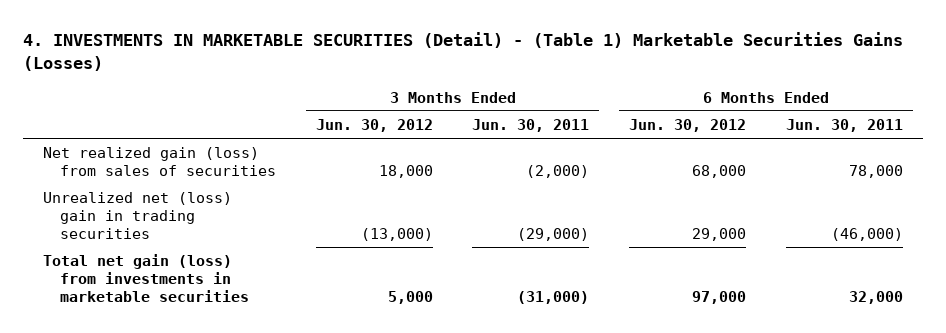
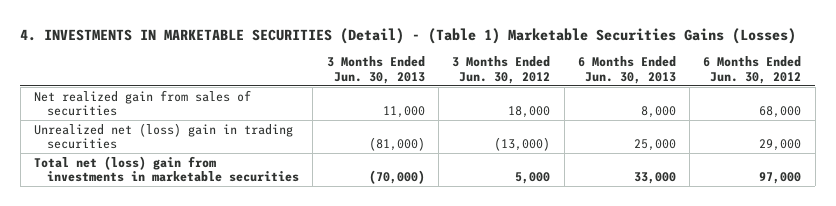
[472,118,590,132] Jun. 30, 2011 -> none
[785,118,903,132] Jun. 30, 2011 -> none
none -> [326,56,425,84] 3 Months Ended Jun. 30, 2013
none -> [577,56,676,84] 6 Months Ended Jun. 30, 2013
[42,147,276,176] Net realized gain (loss) from sales of securities -> [34,89,252,117] Net realized gain from sales of securities
[42,254,249,302] Total net gain (loss) from investments in marketable securities -> [34,155,300,183] Total net (loss) gain from investments in marketable securities

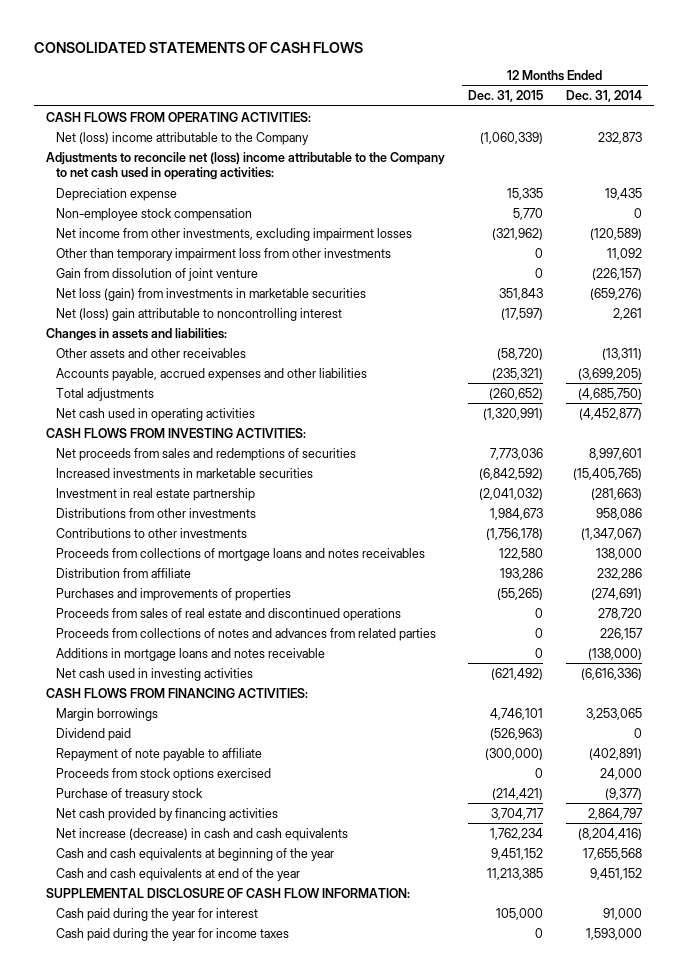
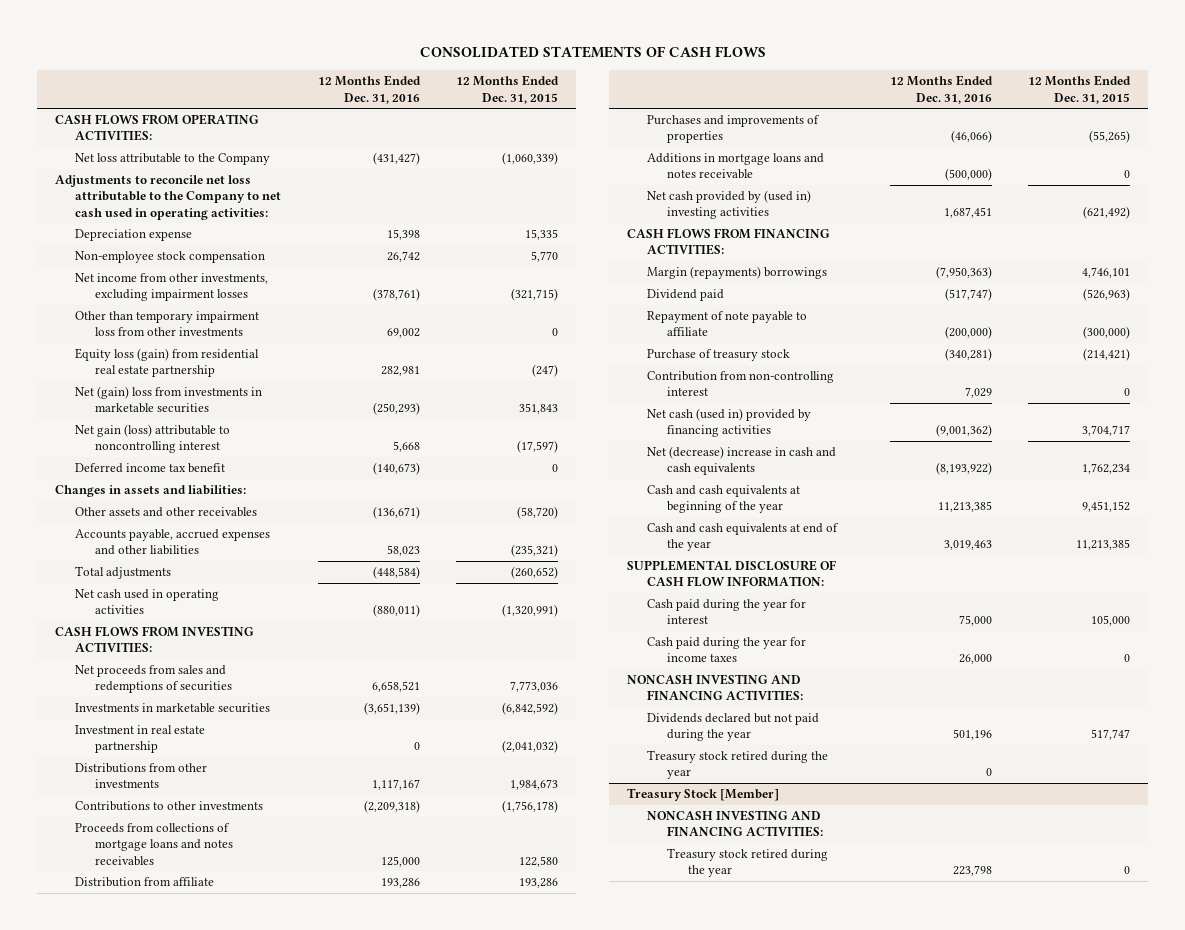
[566,90,643,103] Dec. 31, 2014 -> none
none -> [317,75,421,104] 12 Months Ended Dec. 31, 2016
[55,131,309,145] Net (loss) income attributable to the Company -> [75,153,271,166] Net loss attributable to the Company
[45,151,445,181] Adjustments to reconcile net (loss) income attributable to the Company to net cash used in operating activities: -> [55,175,282,220] Adjustments to reconcile net loss attributable to the Company to net cash used in operating activities:
[492,227,544,240] (321,962) -> [511,288,559,302] (321,715)
[55,267,258,281] Gain from dissolution of joint venture -> none
none -> [75,348,260,378] Equity loss (gain) from residential real estate partnership
[55,287,366,301] Net loss (gain) from investments in marketable securities -> [75,386,263,414] Net (gain) loss from investments in marketable securities
[55,307,342,321] Net (loss) gain attributable to noncontrolling interest -> [75,424,231,454] Net gain (loss) attributable to noncontrolling interest
none -> [75,463,226,474] Deferred income tax benefit
[55,467,313,478] Increased investments in marketable securities -> [75,703,271,714] Investments in marketable securities
[55,607,401,621] Proceeds from sales of real estate and discontinued operations -> none
[55,627,436,641] Proceeds from collections of notes and advances from related parties -> none
[55,667,253,681] Net cash used in investing activities -> [647,190,812,220] Net cash provided by (used in) investing activities
[55,707,158,721] Margin borrowings -> [647,266,828,280] Margin (repayments) borrowings
[55,767,271,781] Proceeds from stock options exercised -> none
none -> [647,371,835,397] Contribution from non-controlling interest
[55,807,278,821] Net cash provided by financing activities -> [647,408,812,438] Net cash (used in) provided by financing activities
[55,827,348,841] Net increase (decrease) in cash and cash equivalents -> [647,446,837,476] Net (decrease) increase in cash and cash equivalents
none -> [627,674,804,702] NONCASH INVESTING AND FINANCING ACTIVITIES:
none -> [647,713,820,742] Dividends declared but not paid during the year
none -> [647,750,829,780] Treasury stock retired during the year
none -> [627,788,780,802] Treasury Stock [Member]
none -> [647,810,824,838] NONCASH INVESTING AND FINANCING ACTIVITIES:
none -> [667,848,829,878] Treasury stock retired during the year

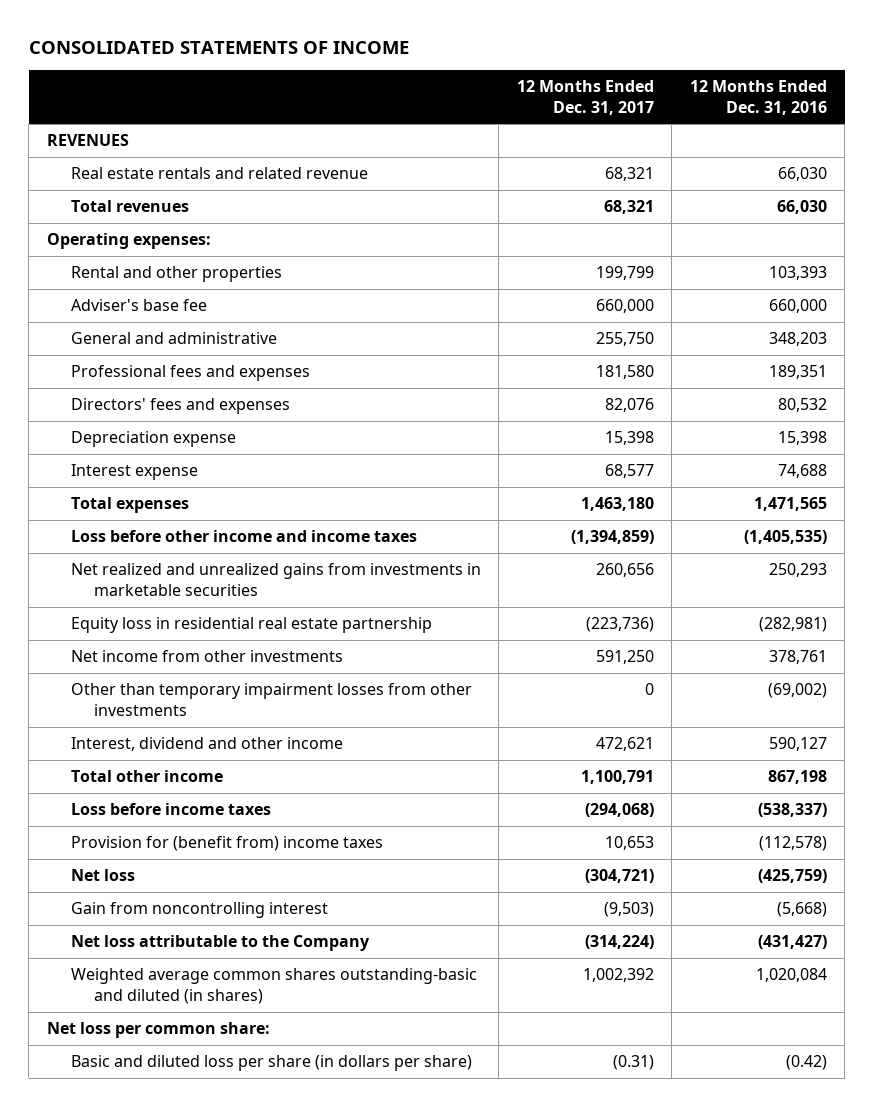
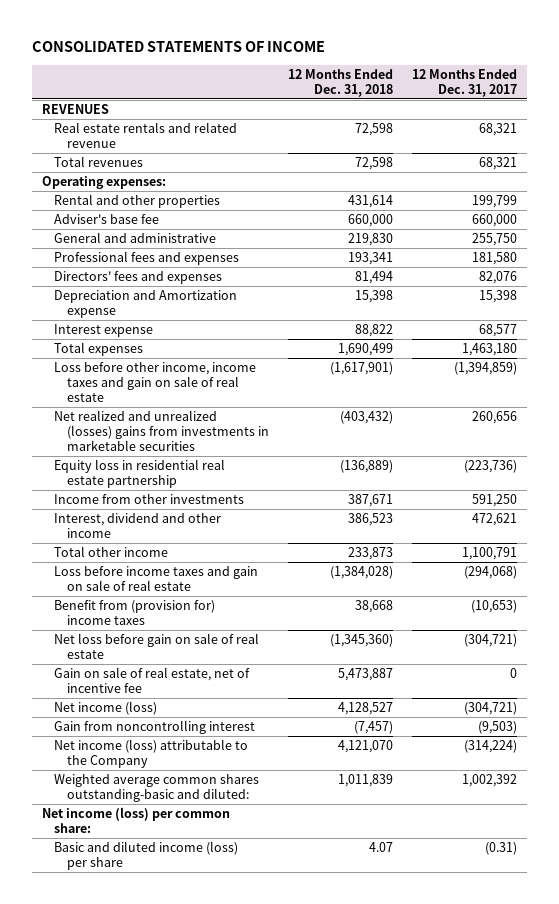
[689,80,827,115] 12 Months Ended Dec. 31, 2016 -> none
none -> [288,68,394,97] 12 Months Ended Dec. 31, 2018
[70,431,236,448] Depreciation expense -> [54,290,238,319] Depreciation and Amortization expense
[70,530,417,543] Loss before other income and income taxes -> [54,362,257,402] Loss before other income, income taxes and gain on sale of real estate
[70,563,481,596] Net realized and unrealized gains from investments in marketable securities -> [54,410,269,451] Net realized and unrealized (losses) gains from investments in marketable securities
[70,683,472,716] Other than temporary impairment losses from other investments -> none
[70,650,343,663] Net income from other investments -> [54,494,245,505] Income from other investments
[70,803,271,816] Loss before income taxes -> [54,566,259,592] Loss before income taxes and gain on sale of real estate
[70,836,383,852] Provision for (benefit from) income taxes -> [54,600,216,626] Benefit from (provision for) income taxes
[604,836,654,851] 10,653 -> [471,600,518,614] (10,653)
none -> [54,633,260,660] Net loss before gain on sale of real estate
none -> [54,667,251,694] Gain on sale of real estate, net of incentive fee
[70,869,135,882] Net loss -> [54,701,158,716] Net income (loss)
[70,935,370,952] Net loss attributable to the Company -> [54,739,249,769] Net income (loss) attributable to the Company
[70,968,477,1004] Weighted average common shares outstanding-basic and diluted (in shares) -> [54,774,260,803] Weighted average common shares outstanding-basic and diluted:
[46,1022,270,1039] Net loss per common share: -> [42,807,231,834] Net income (loss) per common share:
[70,1055,472,1072] Basic and diluted loss per share (in dollars per share) -> [54,841,239,871] Basic and diluted income (loss) per share

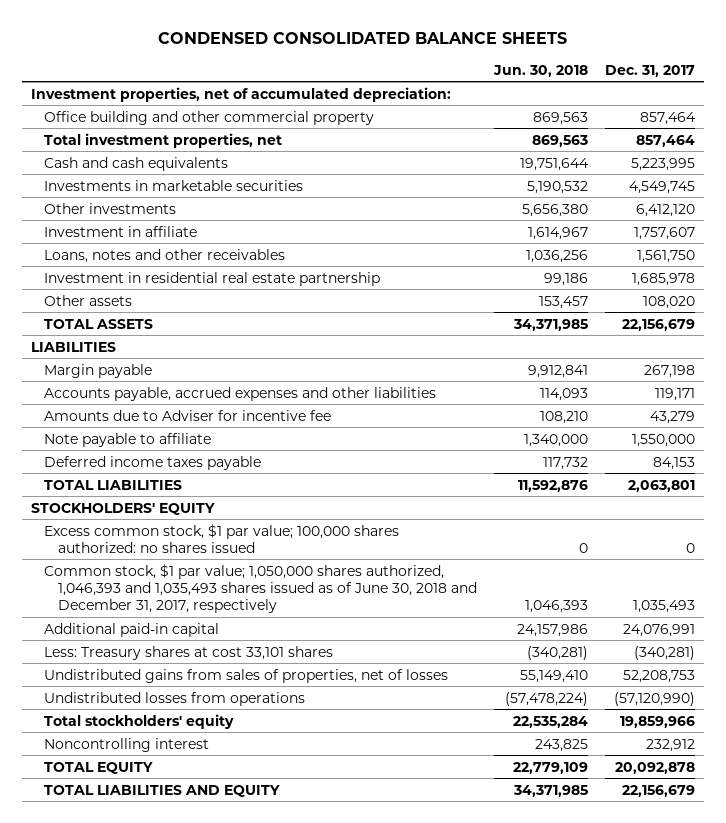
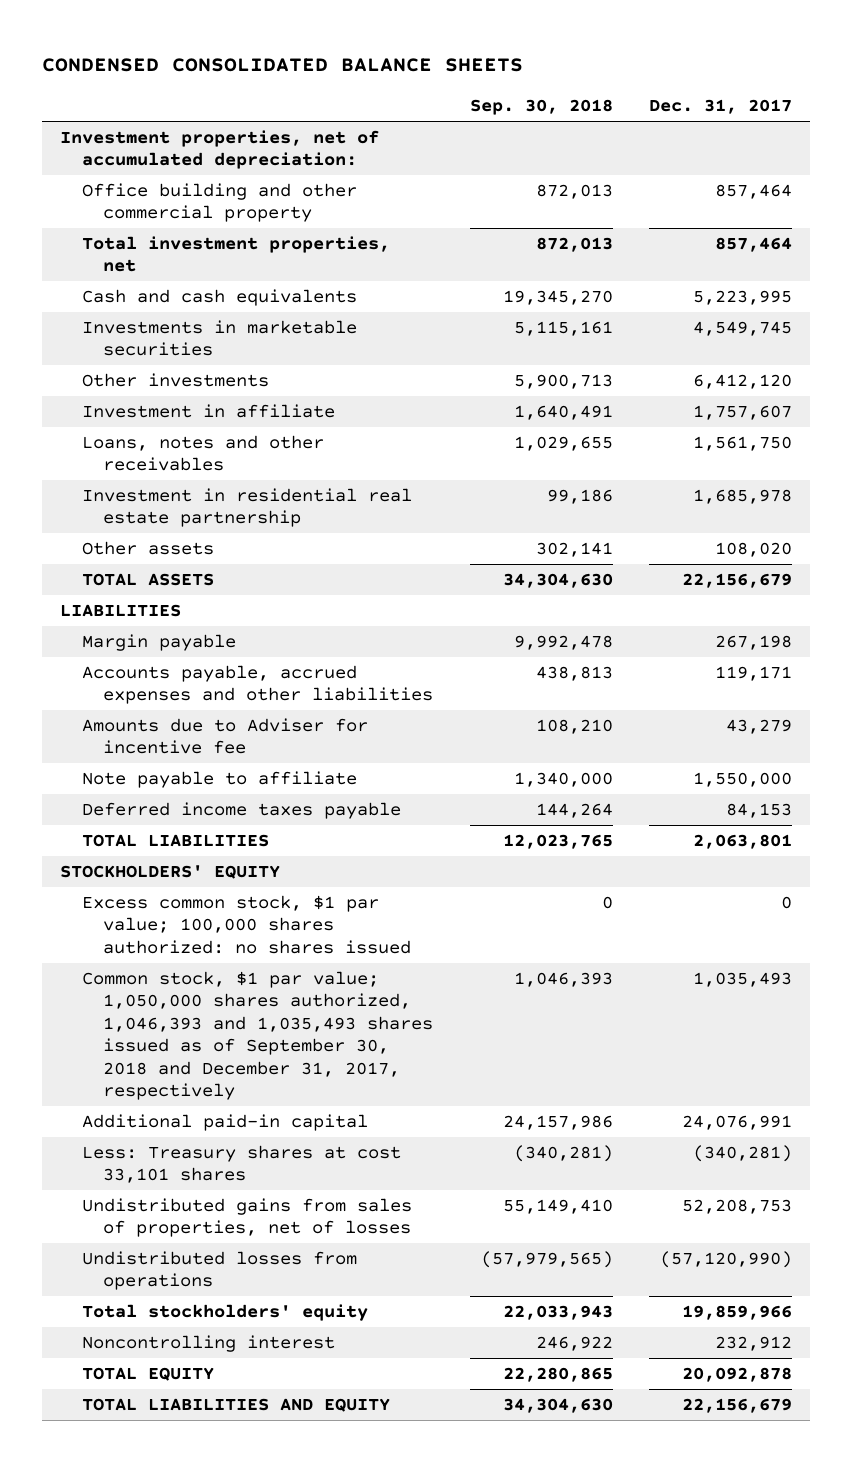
[493,64,589,77] Jun. 30, 2018 -> none
none -> [469,99,613,116] Sep. 30, 2018
[44,563,478,613] Common stock, $1 par value; 1,050,000 shares authorized, 1,046,393 and 1,035,493 shares issued as of June 30, 2018 and December 31, 2017, respectively -> [81,970,434,1101] Common stock, $1 par value; 1,050,000 shares authorized, 1,046,393 and 1,035,493 shares issued as of September 30, 2018 and December 31, 2017, respectively

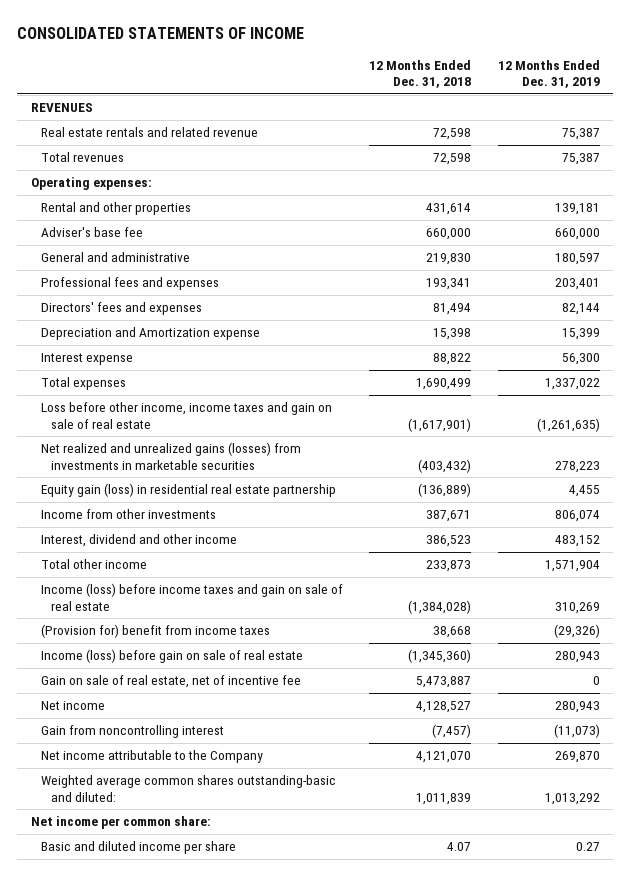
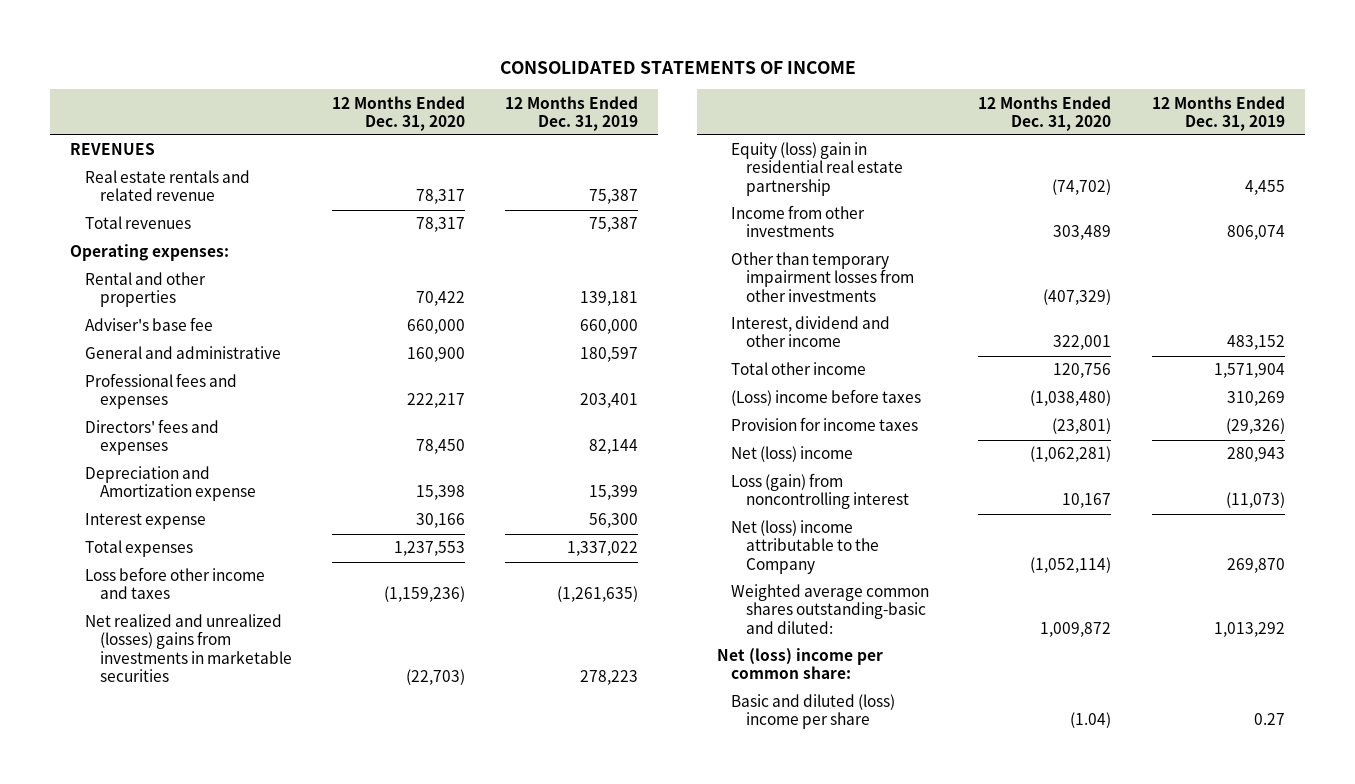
[369,59,472,89] 12 Months Ended Dec. 31, 2018 -> none
none -> [331,95,465,131] 12 Months Ended Dec. 31, 2020
[40,402,332,429] Loss before other income, income taxes and gain on sale of real estate -> [84,567,265,600] Loss before other income and taxes
[40,442,301,470] Net realized and unrealized gains (losses) from investments in marketable securities -> [84,614,292,682] Net realized and unrealized (losses) gains from investments in marketable securities
[40,483,336,498] Equity gain (loss) in residential real estate partnership -> [731,142,904,196] Equity (loss) gain in residential real estate partnership
none -> [731,252,915,302] Other than temporary impairment losses from other investments
[40,649,303,664] Income (loss) before gain on sale of real estate -> none
[40,675,301,689] Gain on sale of real estate, net of incentive fee -> none
[40,583,343,611] Income (loss) before income taxes and gain on sale of real estate -> [731,389,922,407] (Loss) income before taxes
[40,624,270,639] (Provision for) benefit from income taxes -> [731,417,919,432] Provision for income taxes
[40,701,105,711] Net income -> [731,446,854,463] Net (loss) income
[40,725,224,739] Gain from noncontrolling interest -> [731,473,910,510] Loss (gain) from noncontrolling interest
[40,750,263,764] Net income attributable to the Company -> [731,520,880,574] Net (loss) income attributable to the Company
[30,816,211,830] Net income per common share: -> [716,648,883,680] Net (loss) income per common share:
[40,841,236,855] Basic and diluted income per share -> [731,694,896,730] Basic and diluted (loss) income per share

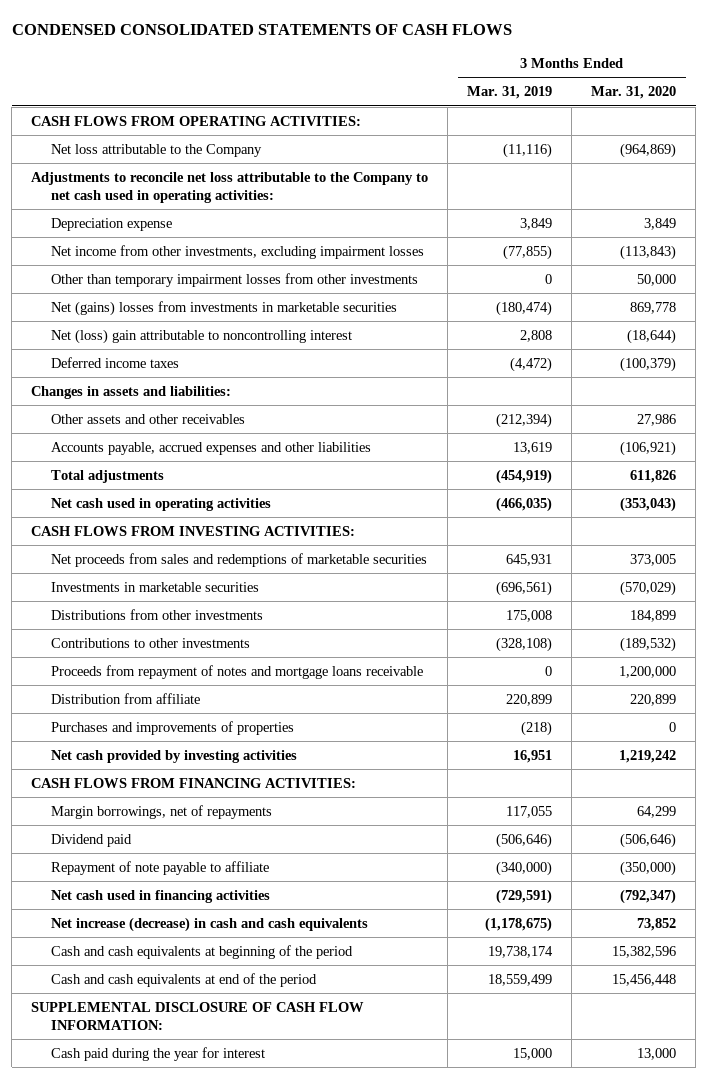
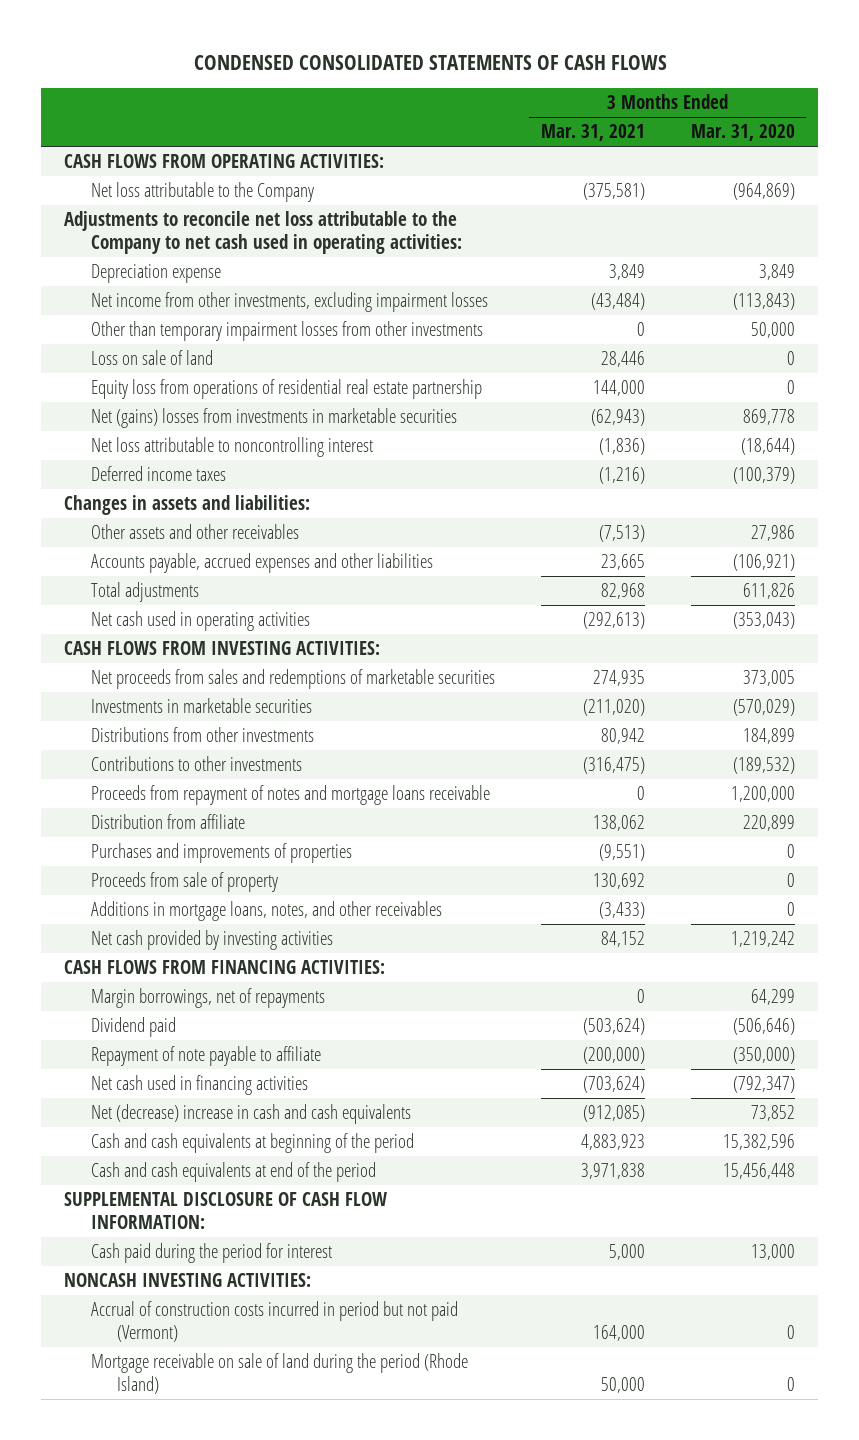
[467,86,553,100] Mar. 31, 2019 -> none
none -> [540,124,645,142] Mar. 31, 2021
none -> [90,350,213,366] Loss on sale of land
none -> [90,379,482,400] Equity loss from operations of residential real estate partnership
[51,328,353,344] Net (loss) gain attributable to noncontrolling interest -> [90,437,373,458] Net loss attributable to noncontrolling interest
none -> [90,872,278,893] Proceeds from sale of property
none -> [90,901,442,922] Additions in mortgage loans, notes, and other receivables
[51,916,369,932] Net increase (decrease) in cash and cash equivalents -> [90,1104,411,1125] Net (decrease) increase in cash and cash equivalents
[51,1046,266,1061] Cash paid during the year for interest -> [90,1243,332,1264] Cash paid during the period for interest
none -> [64,1273,312,1288] NONCASH INVESTING ACTIVITIES:
none -> [90,1301,458,1343] Accrual of construction costs incurred in period but not paid (Vermont)
none -> [90,1353,468,1395] Mortgage receivable on sale of land during the period (Rhode Island)

